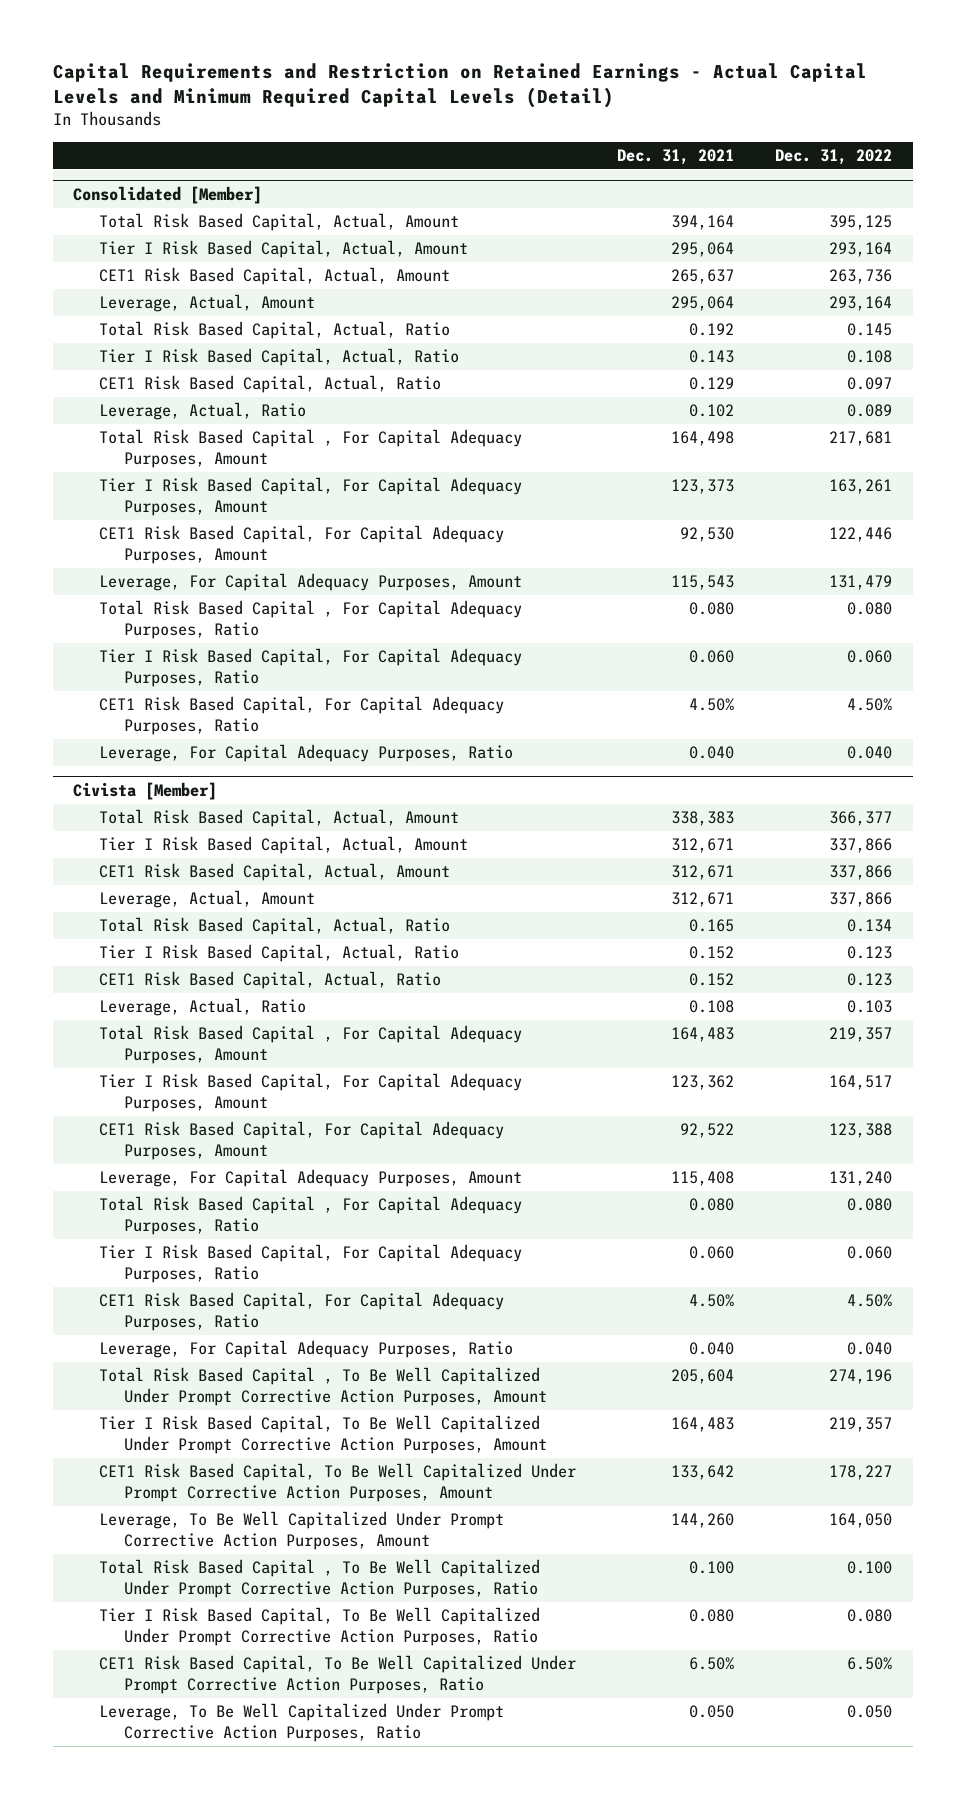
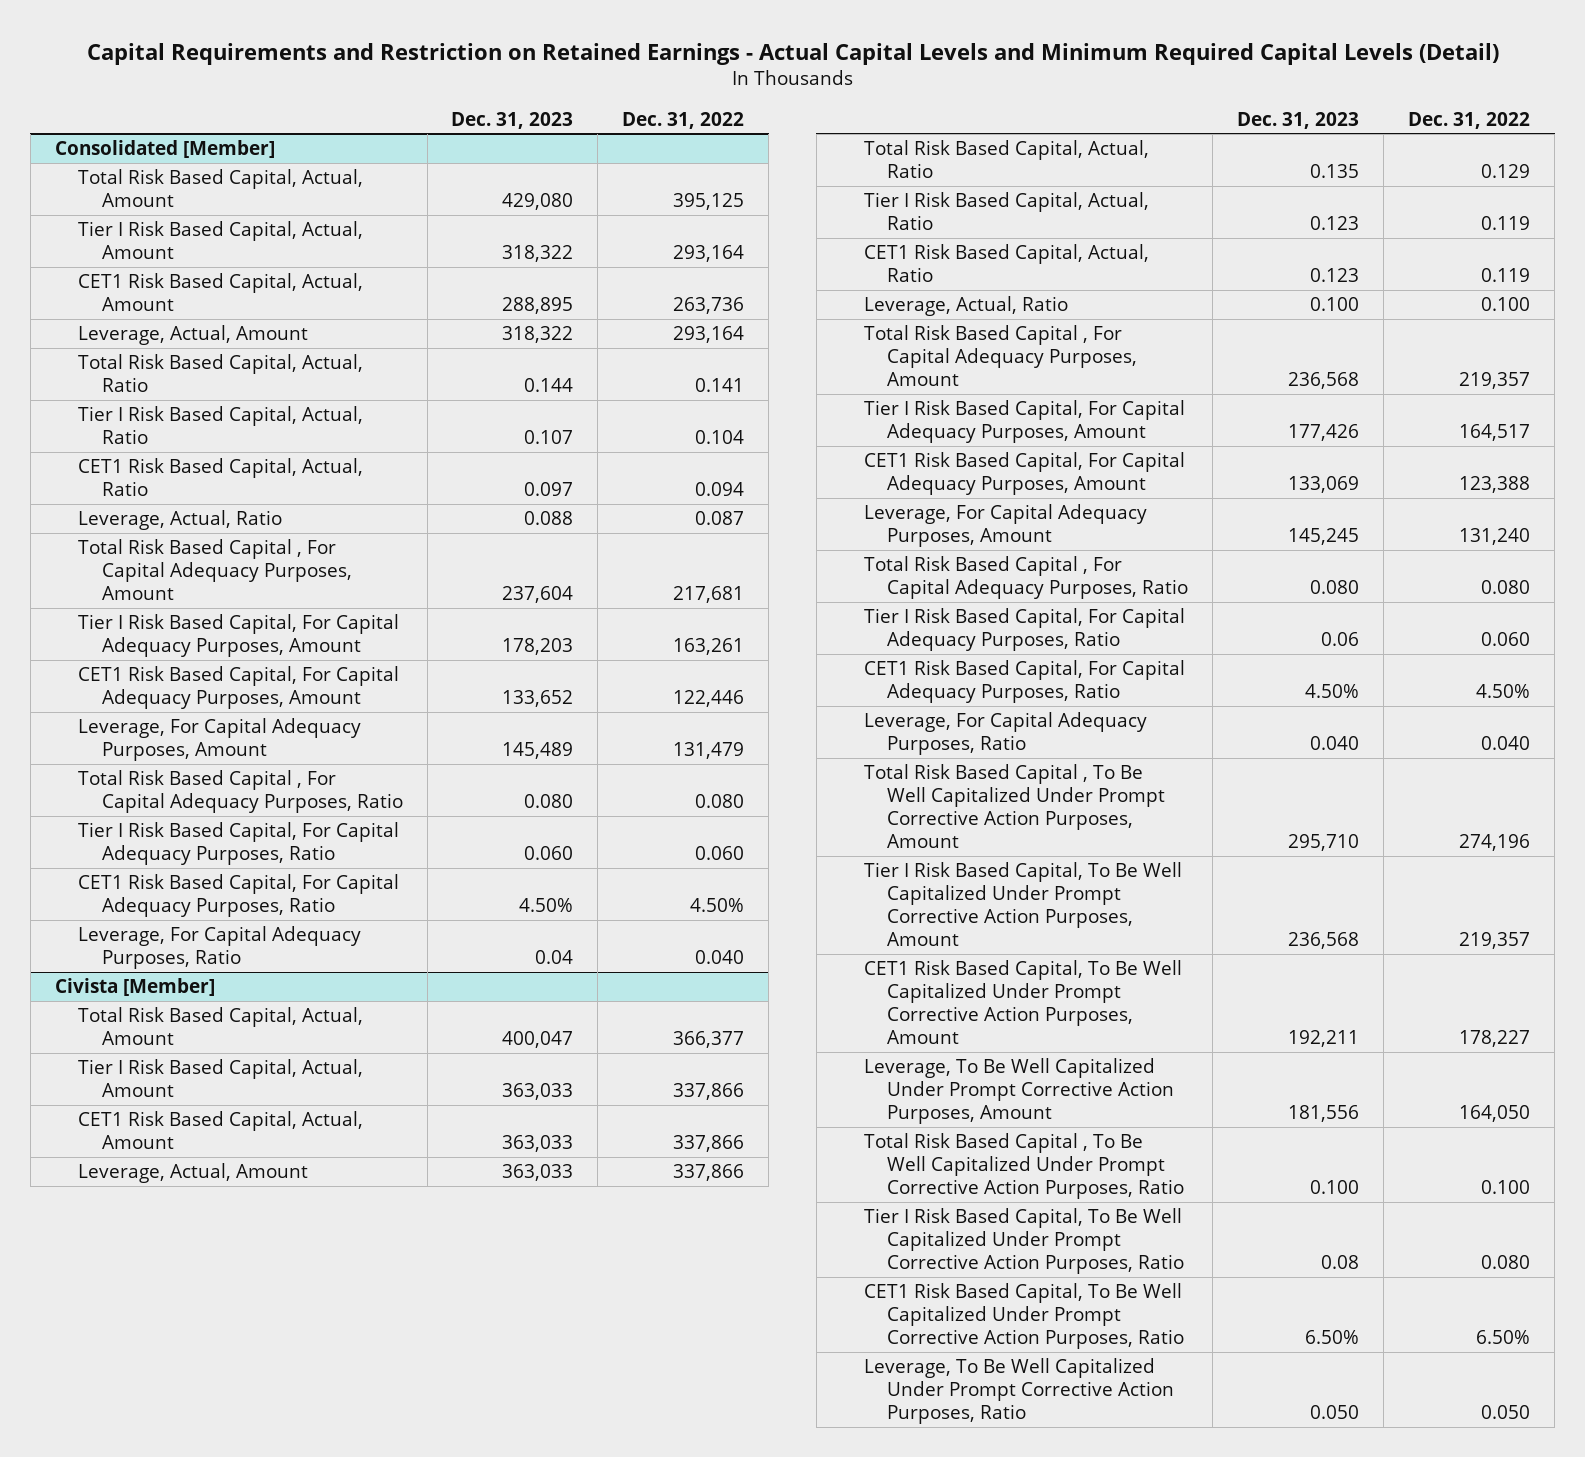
[616,148,734,165] Dec. 31, 2021 -> none
none -> [451,111,574,129] Dec. 31, 2023
[846,323,892,337] 0.145 -> [695,378,745,393] 0.141
[846,350,892,364] 0.108 -> [695,430,745,445] 0.104
[846,377,892,391] 0.097 -> [695,482,745,497] 0.094
[846,404,892,418] 0.089 -> [695,511,745,526] 0.087
[846,919,892,933] 0.134 -> [1481,164,1531,179] 0.129
[846,946,892,960] 0.123 -> [1481,216,1531,231] 0.119
[846,973,892,987] 0.123 -> [1481,268,1531,283] 0.119
[846,1000,892,1014] 0.103 -> [1481,297,1531,312] 0.100

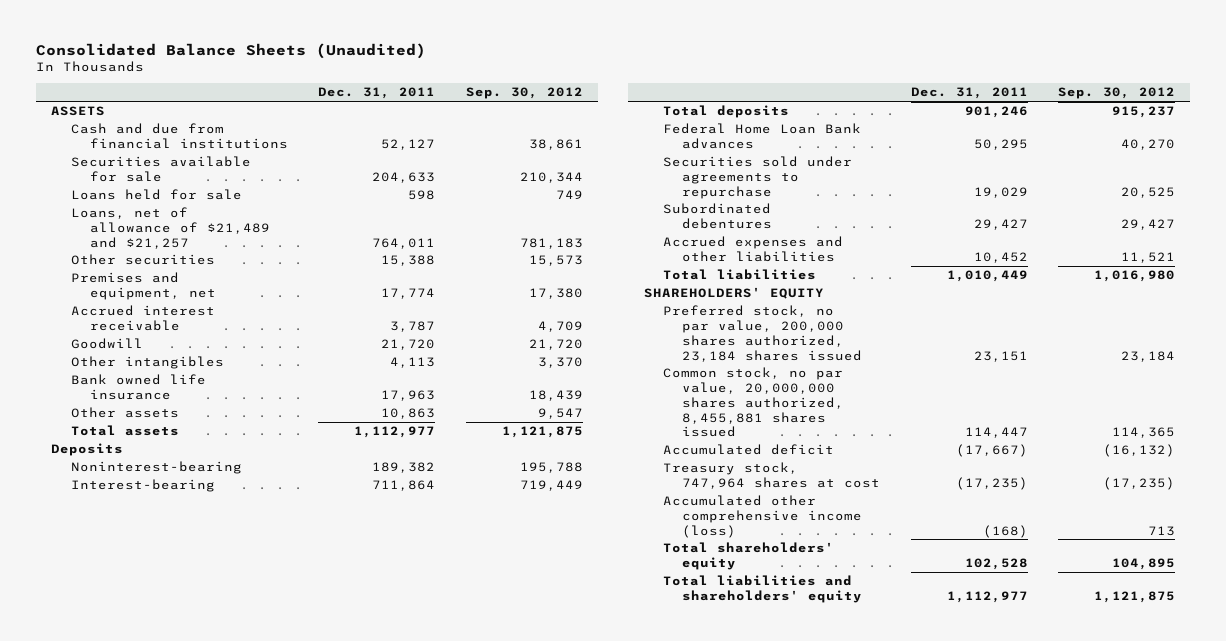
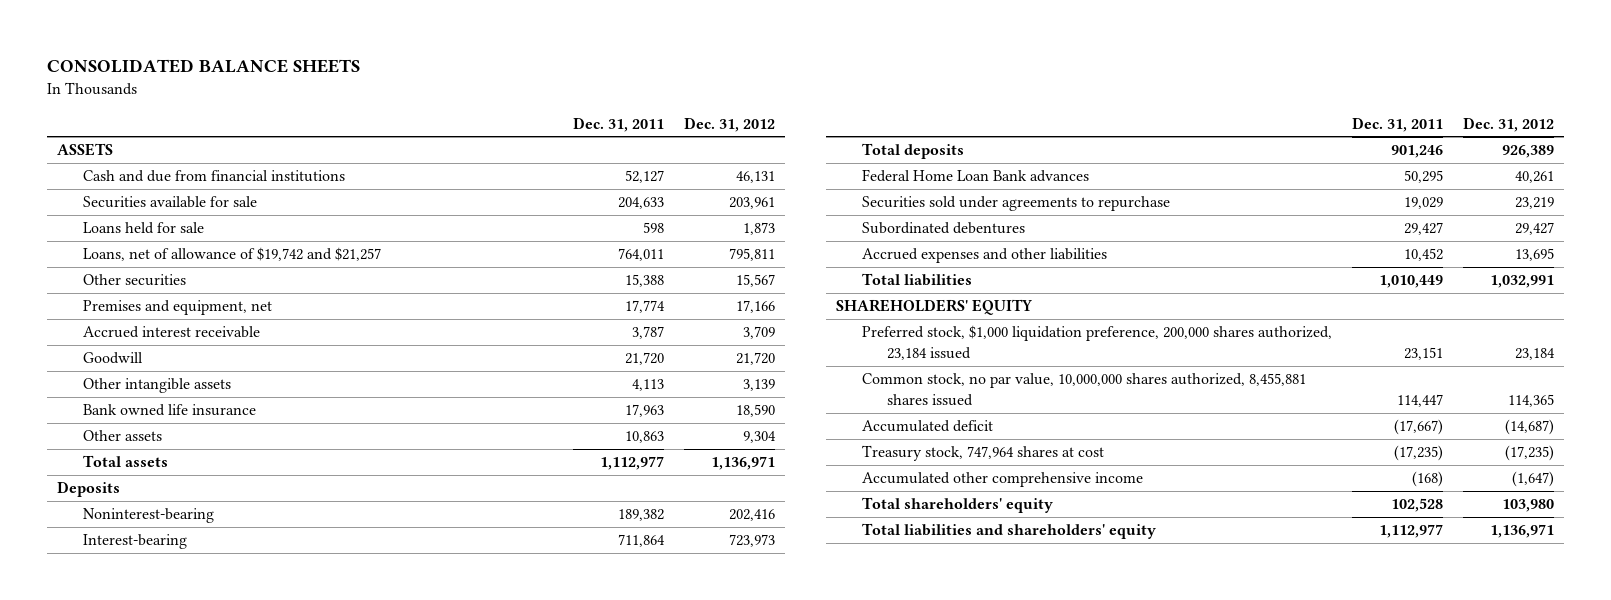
[36,42,427,59] Consolidated Balance Sheets (Unaudited) -> [47,59,361,74] CONSOLIDATED BALANCE SHEETS
[465,87,583,100] Sep. 30, 2012 -> none
none -> [684,116,776,132] Dec. 31, 2012
[70,207,270,249] Loans, net of allowance of $21,489 and $21,257 -> [82,247,381,262] Loans, net of allowance of $19,742 and $21,257
[70,356,224,370] Other intangibles -> [82,378,231,394] Other intangible assets
[662,305,862,362] Preferred stock, no par value, 200,000 shares authorized, 23,184 shares issued -> [861,325,1332,361] Preferred stock, $1,000 liquidation preference, 200,000 shares authorized, 23,184 issued
[662,367,844,438] Common stock, no par value, 20,000,000 shares authorized, 8,455,881 shares issued -> [861,373,1306,407] Common stock, no par value, 10,000,000 shares authorized, 8,455,881 shares issued
[662,495,862,538] Accumulated other comprehensive income (loss) -> [861,472,1143,488] Accumulated other comprehensive income

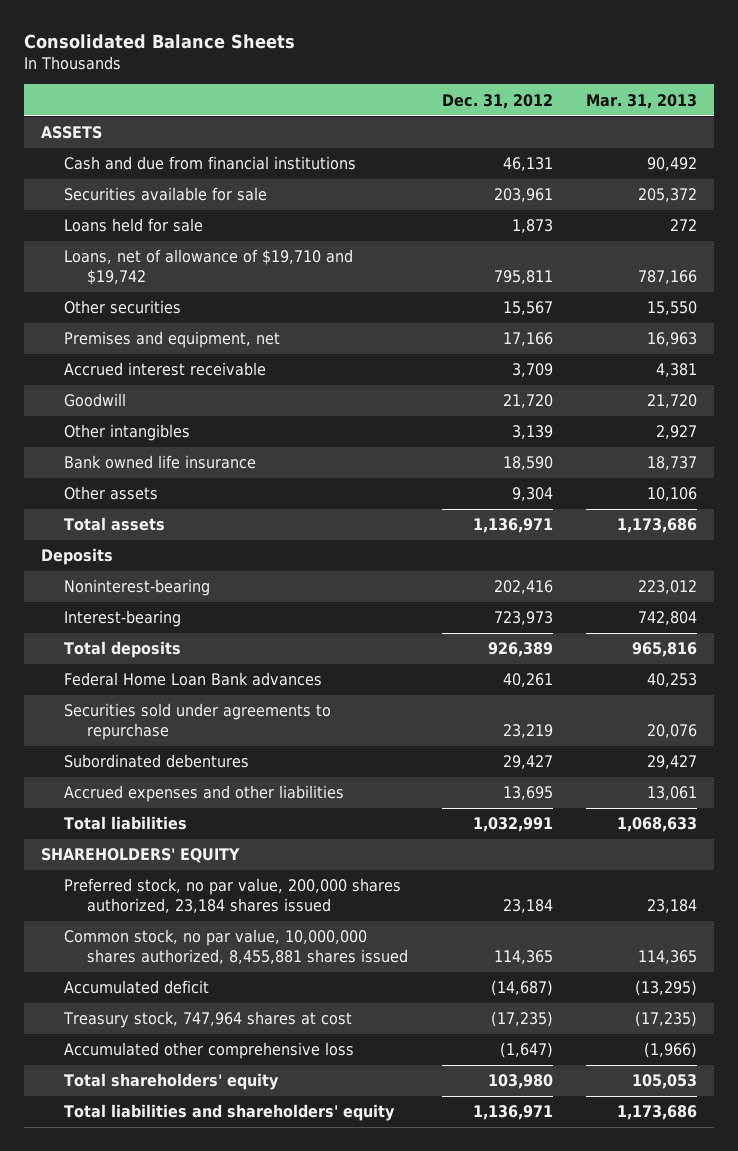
[47,59,361,74] CONSOLIDATED BALANCE SHEETS -> [23,33,295,49] Consolidated Balance Sheets
[573,116,665,132] Dec. 31, 2011 -> none
none -> [586,93,698,109] Mar. 31, 2013
[82,247,381,262] Loans, net of allowance of $19,742 and $21,257 -> [63,249,353,286] Loans, net of allowance of $19,710 and $19,742
[82,378,231,394] Other intangible assets -> [63,424,190,442] Other intangibles
[861,325,1332,361] Preferred stock, $1,000 liquidation preference, 200,000 shares authorized, 23,184 issued -> [63,878,401,914] Preferred stock, no par value, 200,000 shares authorized, 23,184 shares issued
[861,472,1143,488] Accumulated other comprehensive income -> [63,1042,354,1060] Accumulated other comprehensive loss

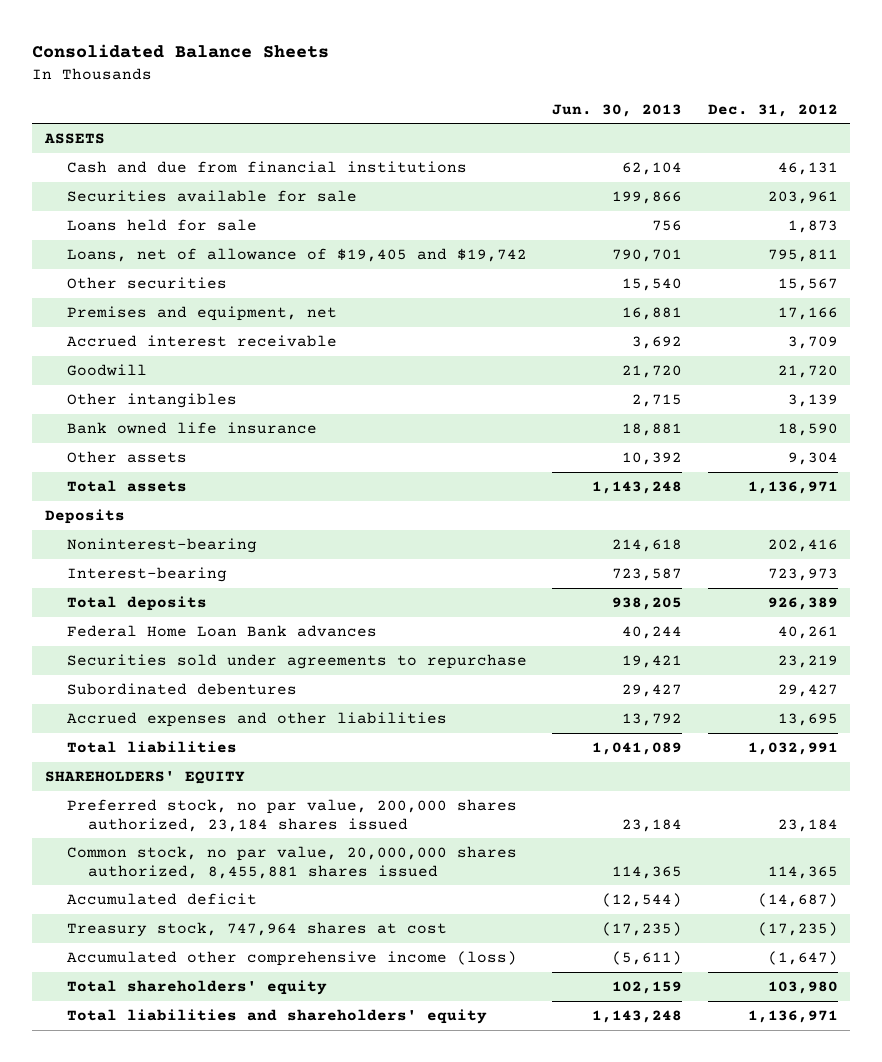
[586,93,698,109] Mar. 31, 2013 -> none
none -> [552,103,683,117] Jun. 30, 2013
[63,249,353,286] Loans, net of allowance of $19,710 and $19,742 -> [66,248,527,263] Loans, net of allowance of $19,405 and $19,742
[63,929,409,965] Common stock, no par value, 10,000,000 shares authorized, 8,455,881 shares issued -> [66,846,517,879] Common stock, no par value, 20,000,000 shares authorized, 8,455,881 shares issued
[63,1042,354,1060] Accumulated other comprehensive loss -> [66,951,517,967] Accumulated other comprehensive income (loss)

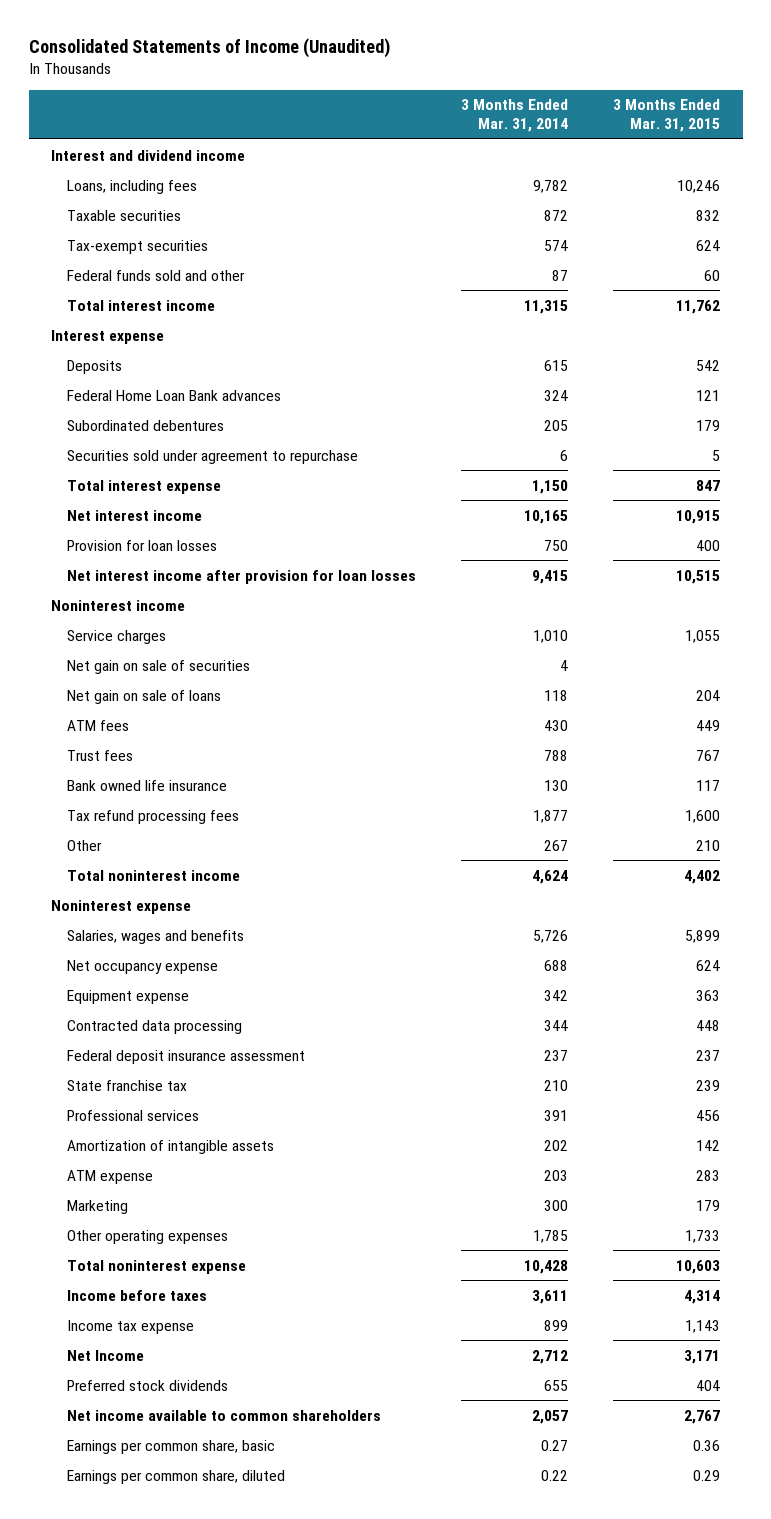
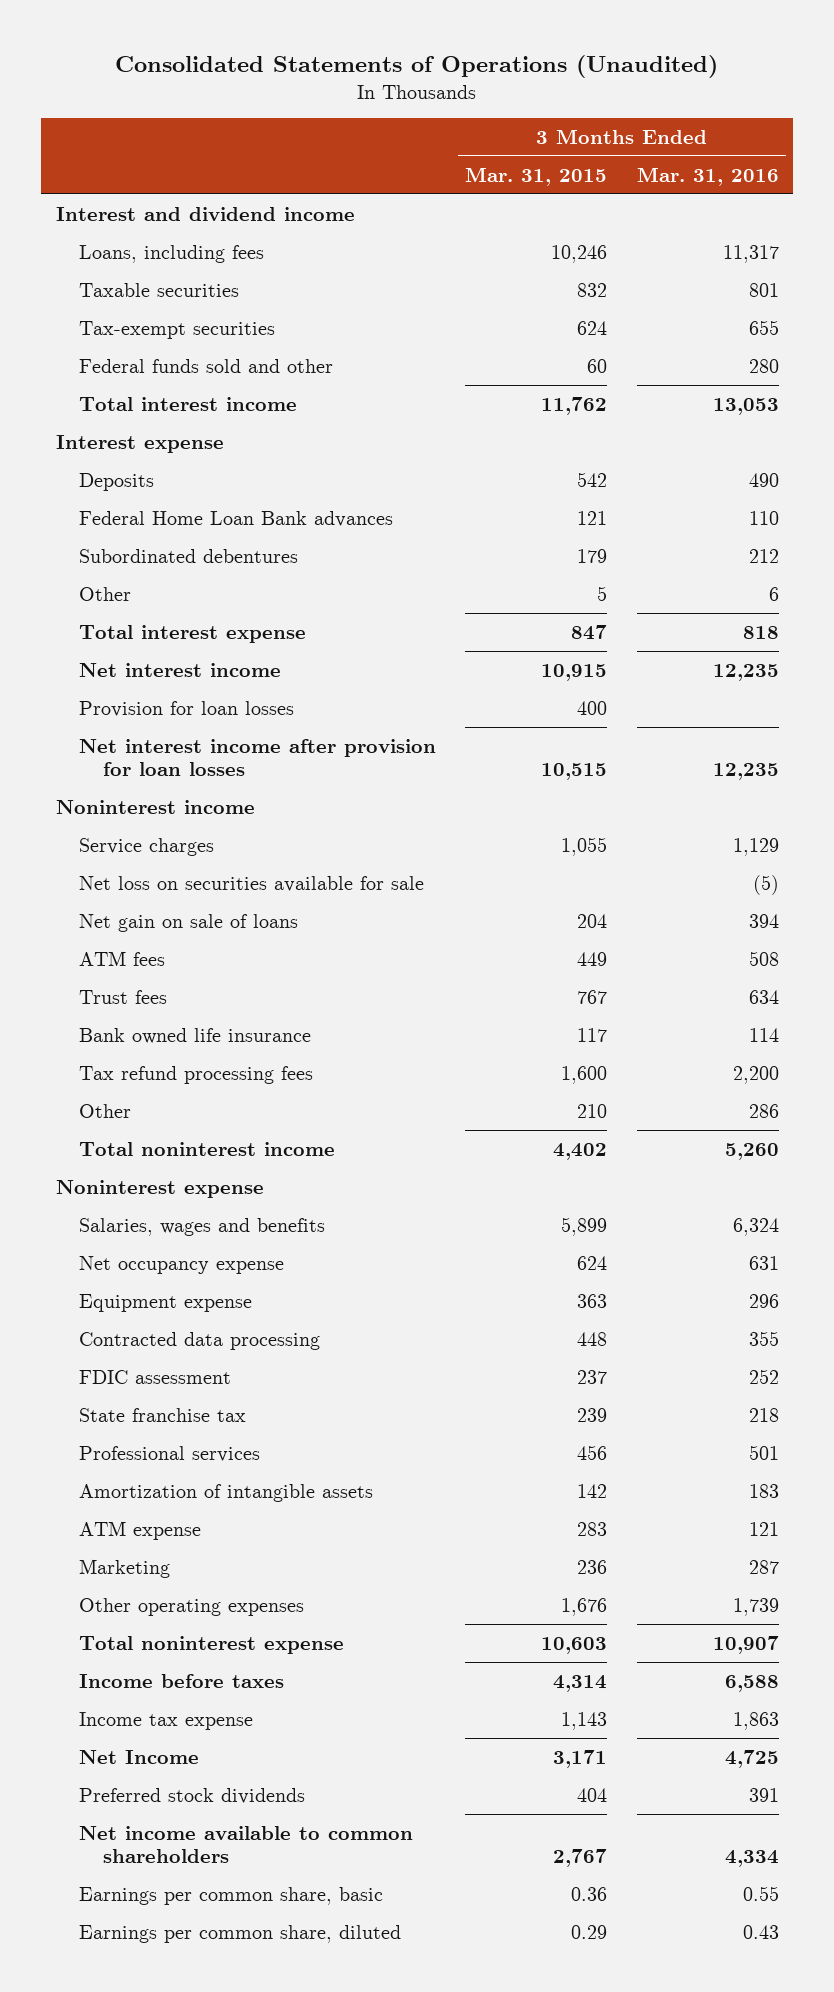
[28,37,390,58] Consolidated Statements of Income (Unaudited) -> [115,54,719,78] Consolidated Statements of Operations (Unaudited)
[461,99,569,133] 3 Months Ended Mar. 31, 2014 -> none
none -> [636,166,779,186] Mar. 31, 2016
[67,449,359,464] Securities sold under agreement to repurchase -> none
none -> [79,586,132,601] Other
[67,659,251,674] Net gain on sale of securities -> none
none -> [79,875,425,892] Net loss on securities available for sale
[67,1049,306,1064] Federal deposit insurance assessment -> [79,1369,232,1384] FDIC assessment
[696,1199,721,1211] 179 -> [577,1559,608,1574] 236
[685,1229,721,1243] 1,733 -> [561,1597,608,1616] 1,676

